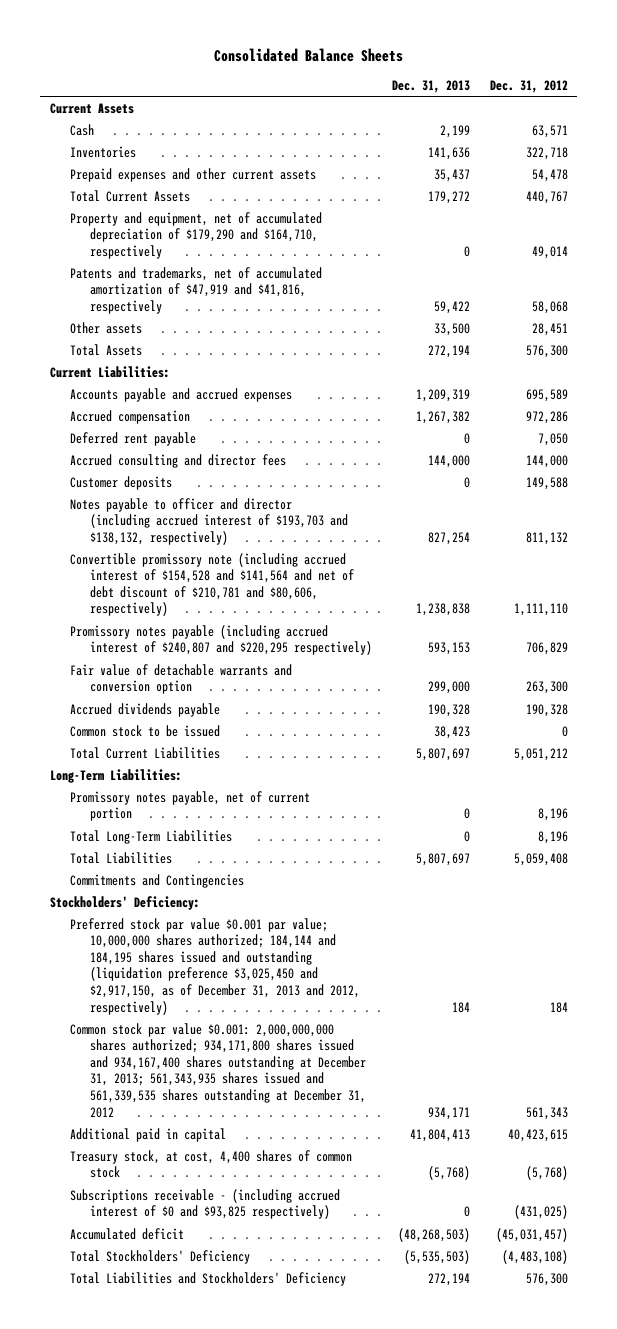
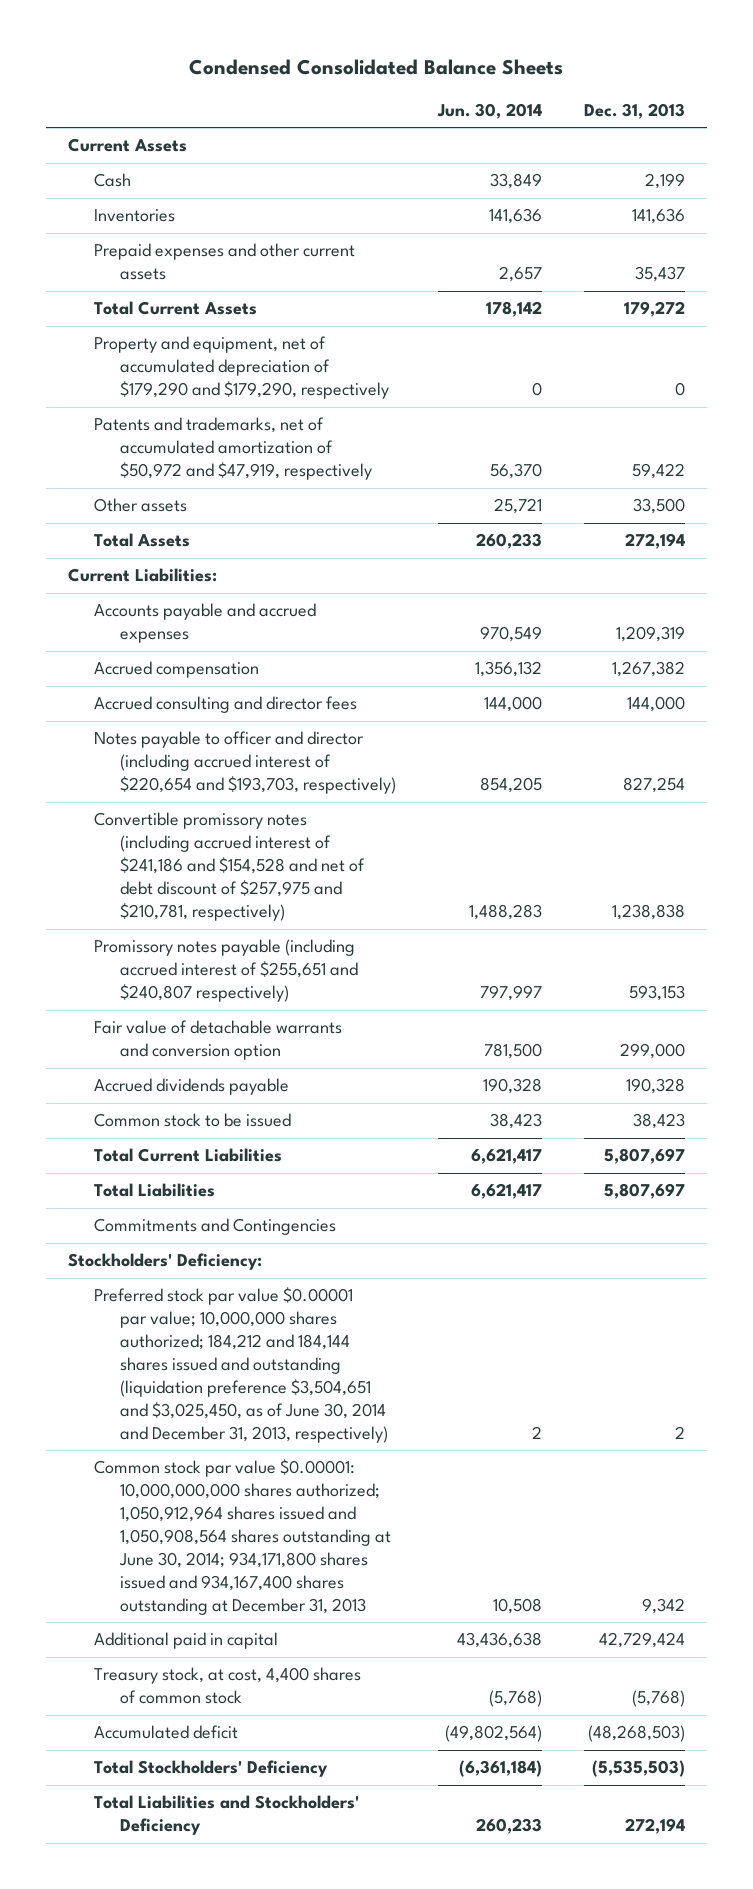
[213,47,403,62] Consolidated Balance Sheets -> [189,59,564,76] Condensed Consolidated Balance Sheets
[489,80,568,94] Dec. 31, 2012 -> none
none -> [436,102,542,119] Jun. 30, 2014
[70,211,323,259] Property and equipment, net of accumulated depreciation of $179,290 and $164,710, respectively -> [93,336,389,400] Property and equipment, net of accumulated depreciation of $179,290 and $179,290, respectively
[70,266,323,314] Patents and trademarks, net of accumulated amortization of $47,919 and $41,816, respectively -> [93,417,372,481] Patents and trademarks, net of accumulated amortization of $50,972 and $47,919, respectively
[70,431,197,446] Deferred rent payable -> none
[70,475,173,490] Customer deposits -> none
[70,497,349,545] Notes payable to officer and director (including accrued interest of $193,703 and $138,132, respectively) -> none
[70,552,355,617] Convertible promissory note (including accrued interest of $154,528 and $141,564 and net of debt discount of $210,781 and $80,606, respectively) -> [93,731,396,795] Notes payable to officer and director (including accrued interest of $220,654 and $193,703, respectively)
[415,603,470,617] 1,238,838 -> [623,777,686,794] 827,254
none -> [93,812,365,922] Convertible promissory notes (including accrued interest of $241,186 and $154,528 and net of debt discount of $257,975 and $210,781, respectively)
[70,624,373,656] Promissory notes payable (including accrued interest of $240,807 and $220,295 respectively) -> [93,939,358,1003] Promissory notes payable (including accrued interest of $255,651 and $240,807 respectively)
[49,768,182,783] Long-Term Liabilities: -> none
[70,790,311,822] Promissory notes payable, net of current portion -> none
[70,829,233,844] Total Long-Term Liabilities -> none
[70,917,361,1015] Preferred stock par value $0.001 par value; 10,000,000 shares authorized; 184,144 and 184,195 shares issued and outstanding (liquidation preference $3,025,450 and $2,917,150, as of December 31, 2013 and 2012, respectively) -> [93,1287,388,1443] Preferred stock par value $0.00001 par value; 10,000,000 shares authorized; 184,212 and 184,144 shares issued and outstanding (liquidation preference $3,504,651 and $3,025,450, as of June 30, 2014 and December 31, 2013, respectively)
[451,1001,470,1013] 184 -> [675,1425,686,1439] 2
[70,1022,367,1118] Common stock par value $0.001: 2,000,000,000 shares authorized; 934,171,800 shares issued and 934,167,400 shares outstanding at December 31, 2013; 561,343,935 shares issued and 561,339,535 shares outstanding at December 31, 2012 -> [93,1459,391,1615] Common stock par value $0.00001: 10,000,000,000 shares authorized; 1,050,912,964 shares issued and 1,050,908,564 shares outstanding at June 30, 2014; 934,171,800 shares issued and 934,167,400 shares outstanding at December 31, 2013
[427,1106,470,1120] 934,171 -> [642,1597,686,1614] 9,342
[409,1128,470,1142] 41,804,413 -> [599,1632,686,1649] 42,729,424
[70,1188,341,1220] Subscriptions receivable - (including accrued interest of $0 and $93,825 respectively) -> none

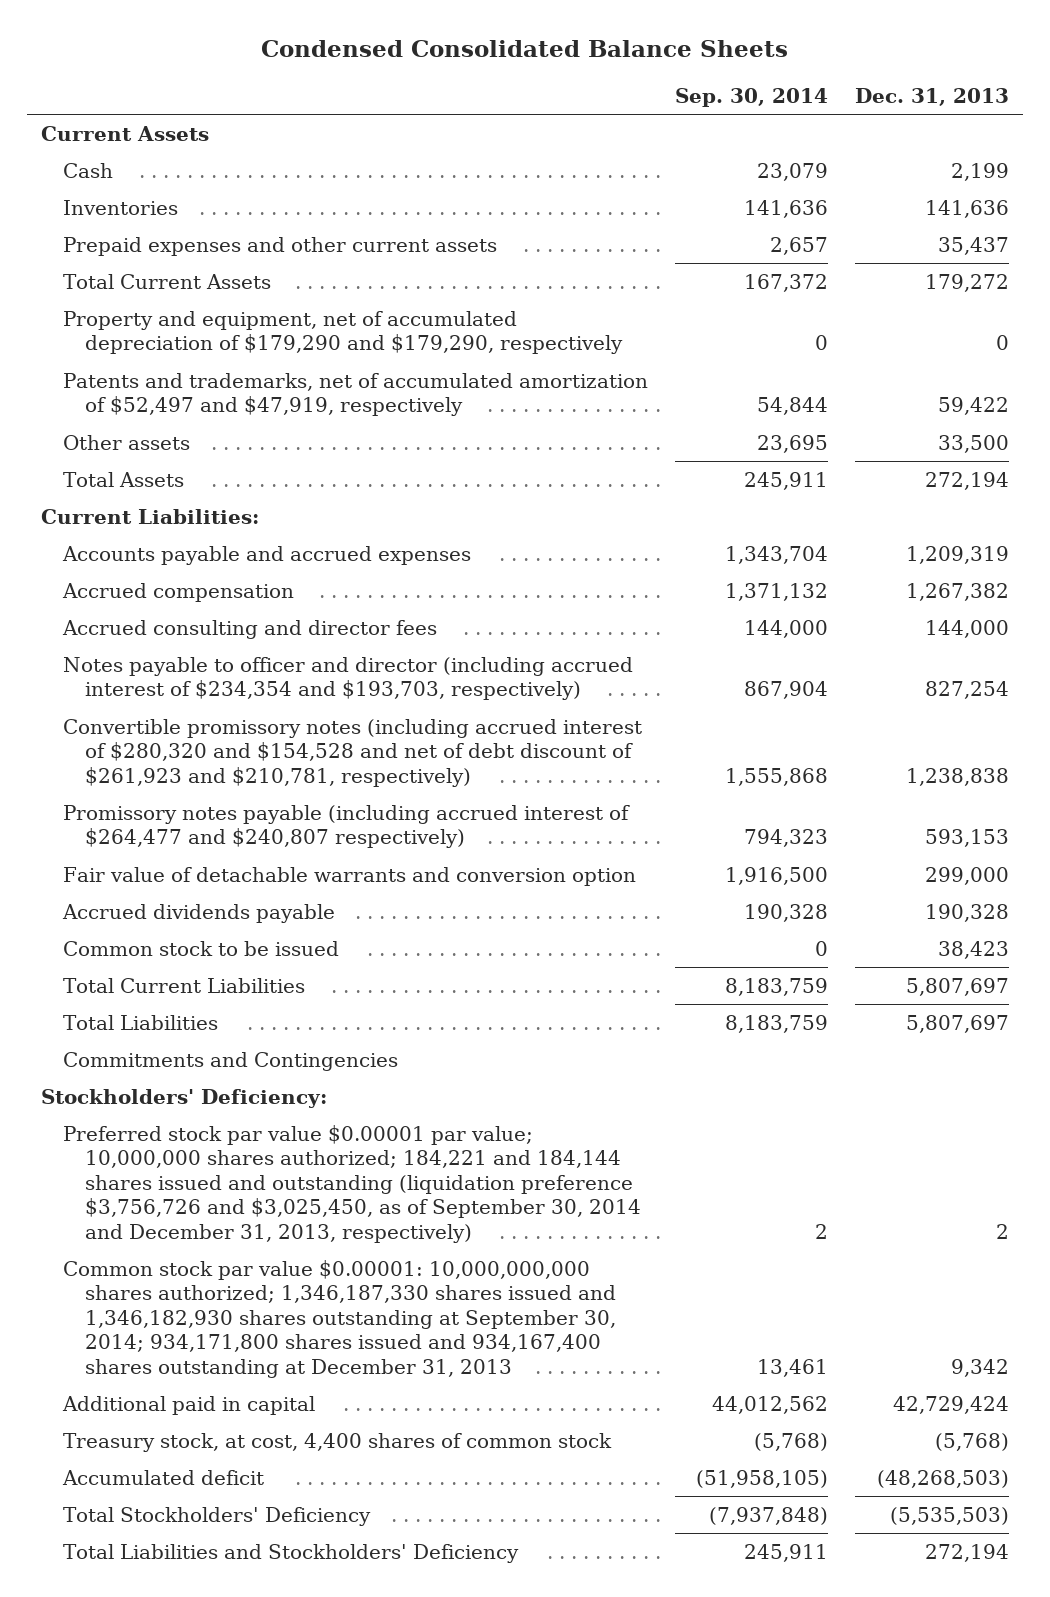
[436,102,542,119] Jun. 30, 2014 -> none
none -> [674,87,828,107] Sep. 30, 2014
[93,417,372,481] Patents and trademarks, net of accumulated amortization of $50,972 and $47,919, respectively -> [62,372,648,417] Patents and trademarks, net of accumulated amortization of $52,497 and $47,919, respectively
[93,731,396,795] Notes payable to officer and director (including accrued interest of $220,654 and $193,703, respectively) -> [62,656,633,701] Notes payable to officer and director (including accrued interest of $234,354 and $193,703, respectively)
[93,812,365,922] Convertible promissory notes (including accrued interest of $241,186 and $154,528 and net of debt discount of $257,975 and $210,781, respectively) -> [62,718,642,787] Convertible promissory notes (including accrued interest of $280,320 and $154,528 and net of debt discount of $261,923 and $210,781, respectively)
[93,939,358,1003] Promissory notes payable (including accrued interest of $255,651 and $240,807 respectively) -> [62,804,630,849] Promissory notes payable (including accrued interest of $264,477 and $240,807 respectively)
[93,1287,388,1443] Preferred stock par value $0.00001 par value; 10,000,000 shares authorized; 184,212 and 184,144 shares issued and outstanding (liquidation preference $3,504,651 and $3,025,450, as of June 30, 2014 and December 31, 2013, respectively) -> [62,1124,641,1243] Preferred stock par value $0.00001 par value; 10,000,000 shares authorized; 184,221 and 184,144 shares issued and outstanding (liquidation preference $3,756,726 and $3,025,450, as of September 30, 2014 and December 31, 2013, respectively)
[93,1459,391,1615] Common stock par value $0.00001: 10,000,000,000 shares authorized; 1,050,912,964 shares issued and 1,050,908,564 shares outstanding at June 30, 2014; 934,171,800 shares issued and 934,167,400 shares outstanding at December 31, 2013 -> [62,1259,616,1378] Common stock par value $0.00001: 10,000,000,000 shares authorized; 1,346,187,330 shares issued and 1,346,182,930 shares outstanding at September 30, 2014; 934,171,800 shares issued and 934,167,400 shares outstanding at December 31, 2013

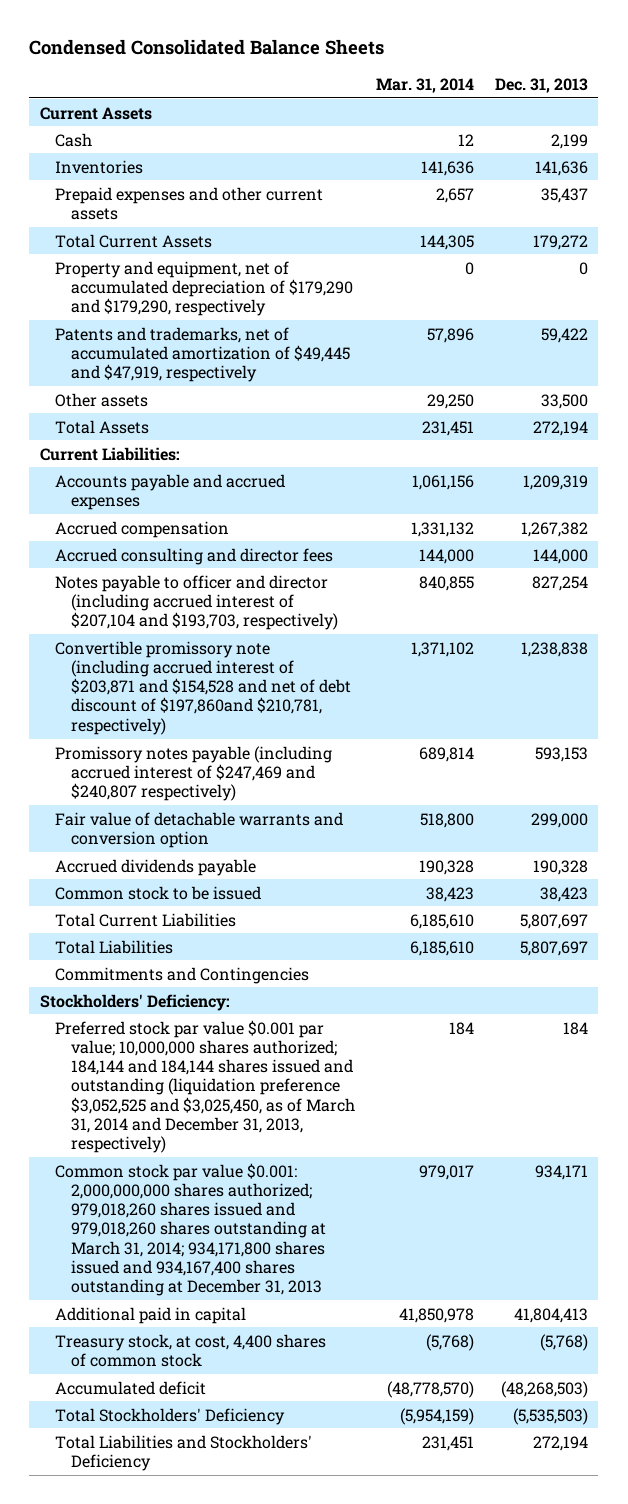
[674,87,828,107] Sep. 30, 2014 -> none
none -> [375,78,474,94] Mar. 31, 2014
[62,372,648,417] Patents and trademarks, net of accumulated amortization of $52,497 and $47,919, respectively -> [55,326,350,383] Patents and trademarks, net of accumulated amortization of $49,445 and $47,919, respectively
[62,718,642,787] Convertible promissory notes (including accrued interest of $280,320 and $154,528 and net of debt discount of $261,923 and $210,781, respectively) -> none
none -> [55,574,338,631] Notes payable to officer and director (including accrued interest of $207,104 and $193,703, respectively)
[62,656,633,701] Notes payable to officer and director (including accrued interest of $234,354 and $193,703, respectively) -> [55,640,351,735] Convertible promissory note (including accrued interest of $203,871 and $154,528 and net of debt discount of $197,860and $210,781, respectively)
[925,681,1010,700] 827,254 -> [520,641,588,657] 1,238,838
[62,804,630,849] Promissory notes payable (including accrued interest of $264,477 and $240,807 respectively) -> [55,745,333,802] Promissory notes payable (including accrued interest of $247,469 and $240,807 respectively)
[62,1124,641,1243] Preferred stock par value $0.00001 par value; 10,000,000 shares authorized; 184,221 and 184,144 shares issued and outstanding (liquidation preference $3,756,726 and $3,025,450, as of September 30, 2014 and December 31, 2013, respectively) -> [55,1019,355,1154] Preferred stock par value $0.001 par value; 10,000,000 shares authorized; 184,144 and 184,144 shares issued and outstanding (liquidation preference $3,052,525 and $3,025,450, as of March 31, 2014 and December 31, 2013, respectively)
[996,1223,1010,1239] 2 -> [562,1021,588,1035] 184
[62,1259,616,1378] Common stock par value $0.00001: 10,000,000,000 shares authorized; 1,346,187,330 shares issued and 1,346,182,930 shares outstanding at September 30, 2014; 934,171,800 shares issued and 934,167,400 shares outstanding at December 31, 2013 -> [55,1162,326,1297] Common stock par value $0.001: 2,000,000,000 shares authorized; 979,018,260 shares issued and 979,018,260 shares outstanding at March 31, 2014; 934,171,800 shares issued and 934,167,400 shares outstanding at December 31, 2013
[951,1358,1010,1377] 9,342 -> [534,1164,588,1180] 934,171
[893,1395,1010,1414] 42,729,424 -> [513,1307,588,1323] 41,804,413

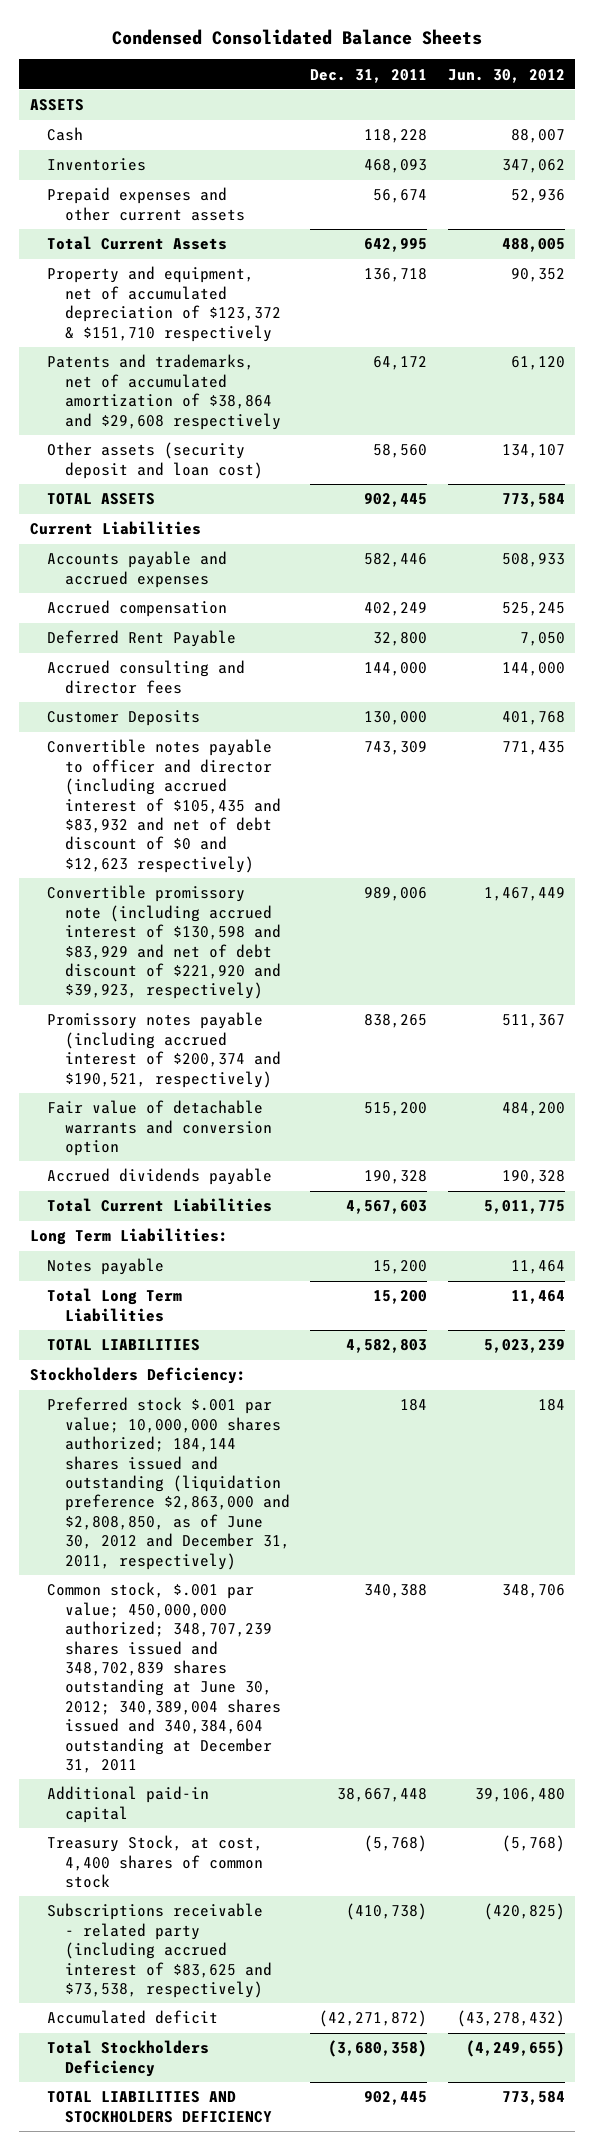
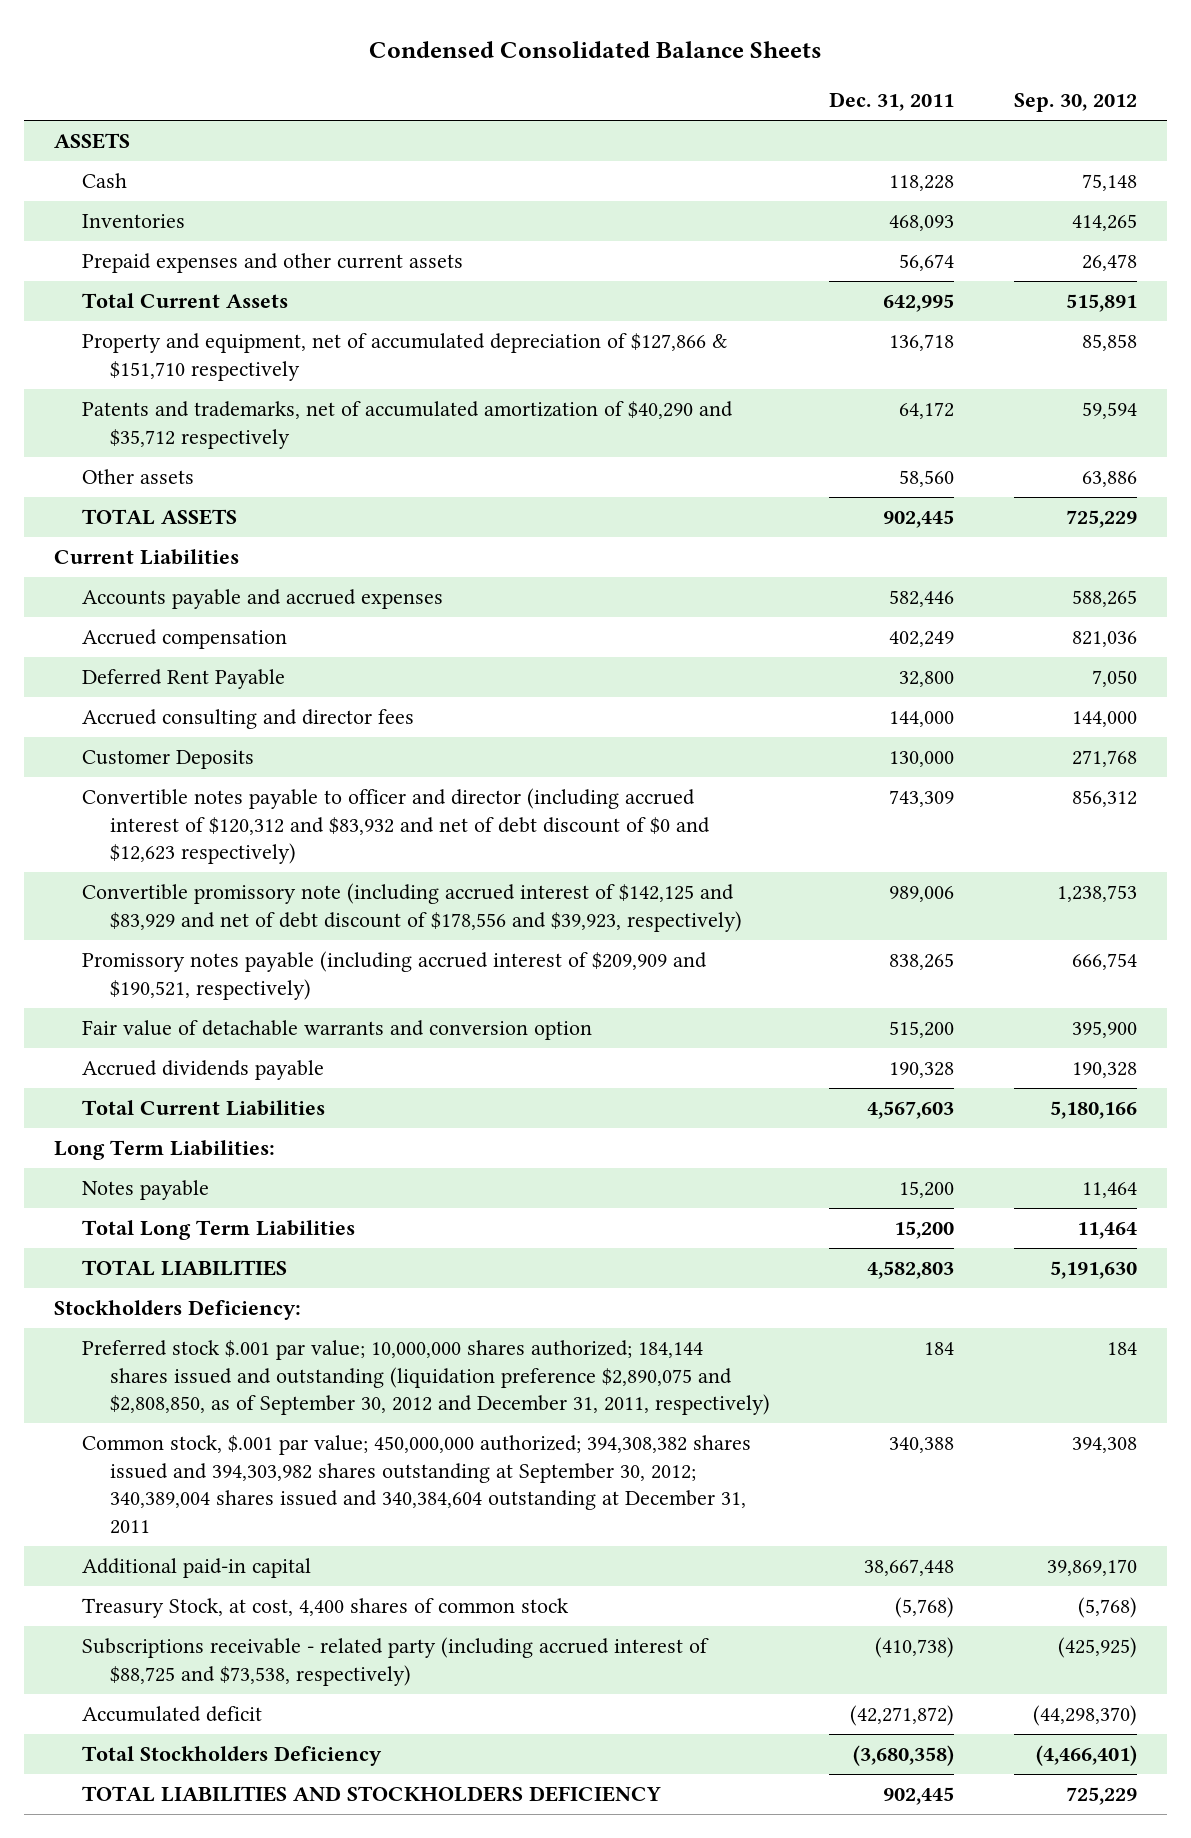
[447,68,565,83] Jun. 30, 2012 -> none
none -> [1014,93,1138,113] Sep. 30, 2012
[47,266,281,342] Property and equipment, net of accumulated depreciation of $123,372 & $151,710 respectively -> [81,333,728,381] Property and equipment, net of accumulated depreciation of $127,866 & $151,710 respectively
[47,354,281,430] Patents and trademarks, net of accumulated amortization of $38,864 and $29,608 respectively -> [81,401,733,449] Patents and trademarks, net of accumulated amortization of $40,290 and $35,712 respectively
[47,442,263,479] Other assets (security deposit and loan cost) -> [81,469,194,485] Other assets
[47,739,281,873] Convertible notes payable to officer and director (including accrued interest of $105,435 and $83,932 and net of debt discount of $0 and $12,623 respectively) -> [81,788,710,865] Convertible notes payable to officer and director (including accrued interest of $120,312 and $83,932 and net of debt discount of $0 and $12,623 respectively)
[47,885,281,1000] Convertible promissory note (including accrued interest of $130,598 and $83,929 and net of debt discount of $221,920 and $39,923, respectively) -> [81,883,742,932] Convertible promissory note (including accrued interest of $142,125 and $83,929 and net of debt discount of $178,556 and $39,923, respectively)
[47,1012,281,1088] Promissory notes payable (including accrued interest of $200,374 and $190,521, respectively) -> [81,951,707,1000] Promissory notes payable (including accrued interest of $209,909 and $190,521, respectively)
[47,1397,290,1570] Preferred stock $.001 par value; 10,000,000 shares authorized; 184,144 shares issued and outstanding (liquidation preference $2,863,000 and $2,808,850, as of June 30, 2012 and December 31, 2011, respectively) -> [81,1340,770,1416] Preferred stock $.001 par value; 10,000,000 shares authorized; 184,144 shares issued and outstanding (liquidation preference $2,890,075 and $2,808,850, as of September 30, 2012 and December 31, 2011, respectively)
[47,1582,281,1774] Common stock, $.001 par value; 450,000,000 authorized; 348,707,239 shares issued and 348,702,839 shares outstanding at June 30, 2012; 340,389,004 shares issued and 340,384,604 outstanding at December 31, 2011 -> [81,1435,751,1534] Common stock, $.001 par value; 450,000,000 authorized; 394,308,382 shares issued and 394,303,982 shares outstanding at September 30, 2012; 340,389,004 shares issued and 340,384,604 outstanding at December 31, 2011
[47,1903,272,1998] Subscriptions receivable - related party (including accrued interest of $83,625 and $73,538, respectively) -> [81,1637,709,1686] Subscriptions receivable - related party (including accrued interest of $88,725 and $73,538, respectively)

